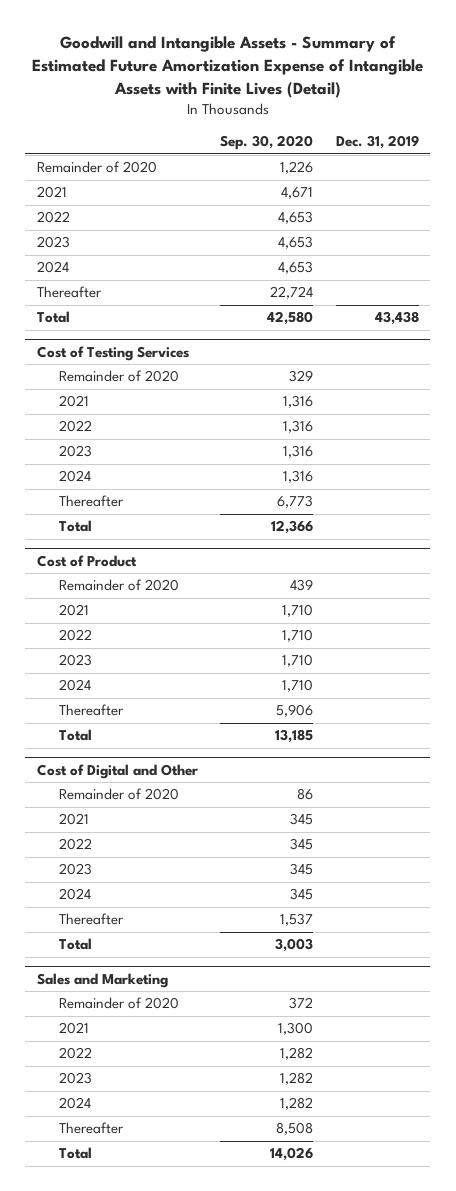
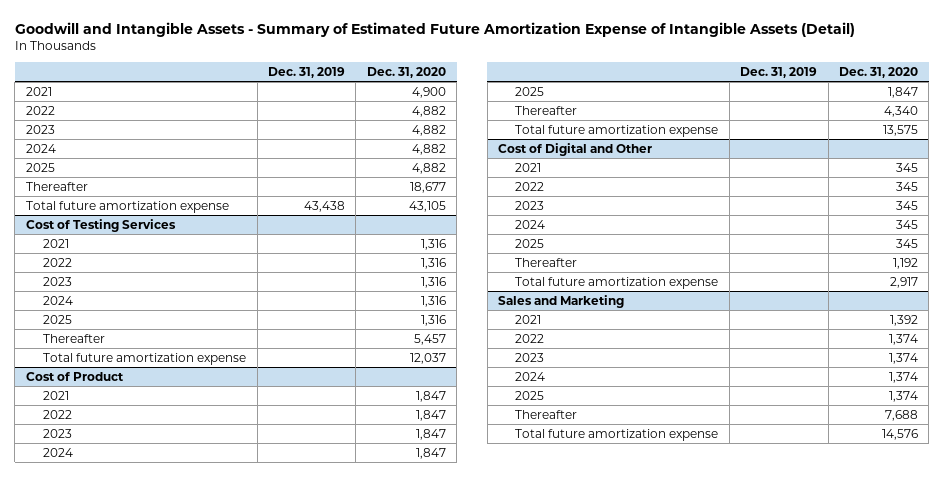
[31,36,423,99] Goodwill and Intangible Assets - Summary of Estimated Future Amortization Expense of Intangible Assets with Finite Lives (Detail) -> [14,21,855,37] Goodwill and Intangible Assets - Summary of Estimated Future Amortization Expense of Intangible Assets (Detail)
[220,135,314,151] Sep. 30, 2020 -> none
none -> [366,67,446,79] Dec. 31, 2020
[36,161,157,174] Remainder of 2020 -> none
none -> [25,162,55,172] 2025
[36,311,70,324] Total -> [25,200,229,213] Total future amortization expense
[59,370,180,383] Remainder of 2020 -> none
none -> [43,314,73,324] 2025
[59,520,93,533] Total -> [43,352,247,365] Total future amortization expense
[59,579,180,592] Remainder of 2020 -> none
none -> [515,86,545,96] 2025
[59,729,93,742] Total -> [515,124,719,137] Total future amortization expense
[59,788,180,801] Remainder of 2020 -> none
none -> [515,238,545,248] 2025
[59,938,93,951] Total -> [515,276,719,289] Total future amortization expense
[59,997,180,1010] Remainder of 2020 -> none
none -> [515,390,545,400] 2025
[59,1147,93,1160] Total -> [515,428,719,441] Total future amortization expense

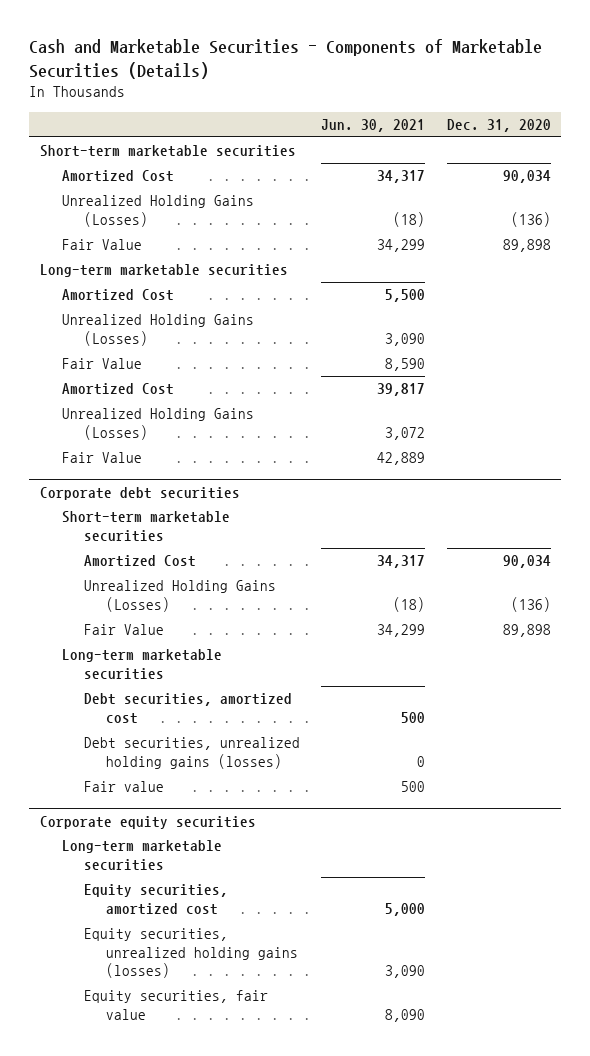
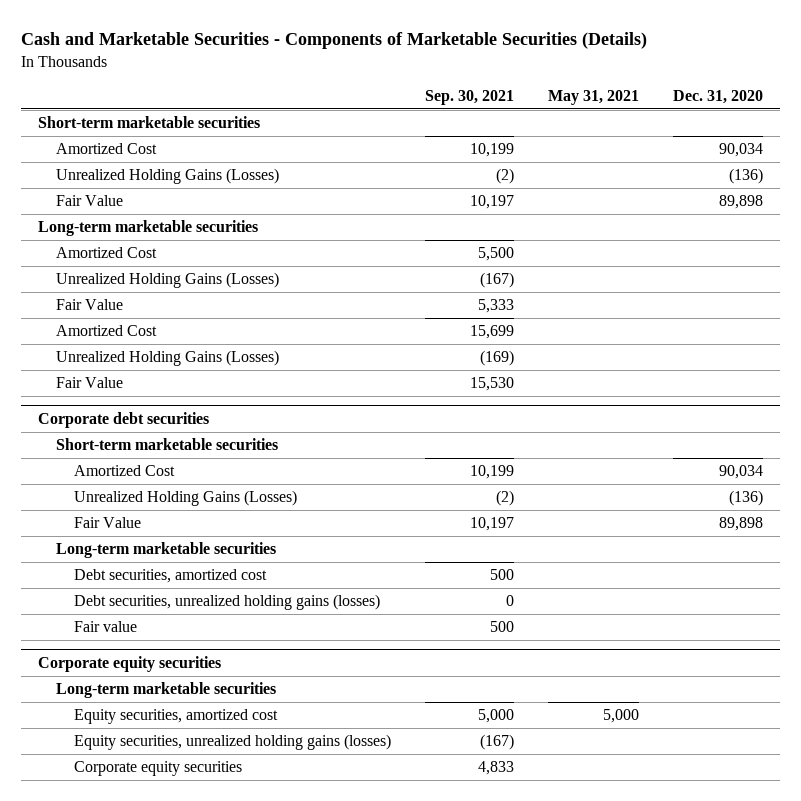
[321,118,426,132] Jun. 30, 2021 -> none
none -> [425,89,515,105] Sep. 30, 2021
none -> [548,89,640,105] May 31, 2021
[83,990,268,1020] Equity securities, fair value -> [74,761,243,777] Corporate equity securities

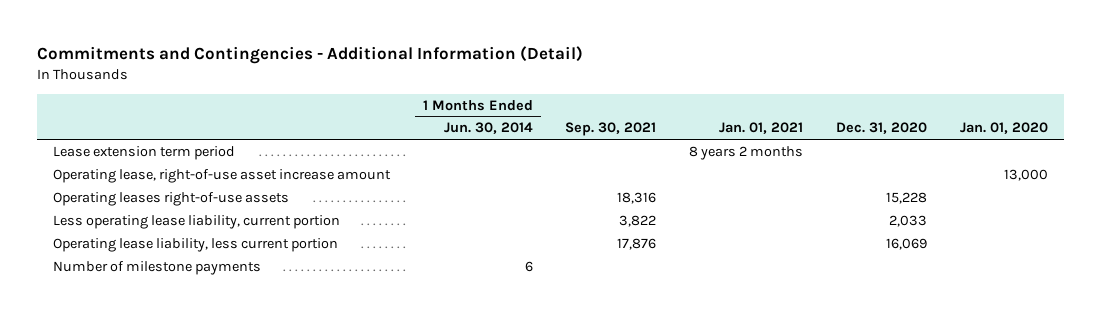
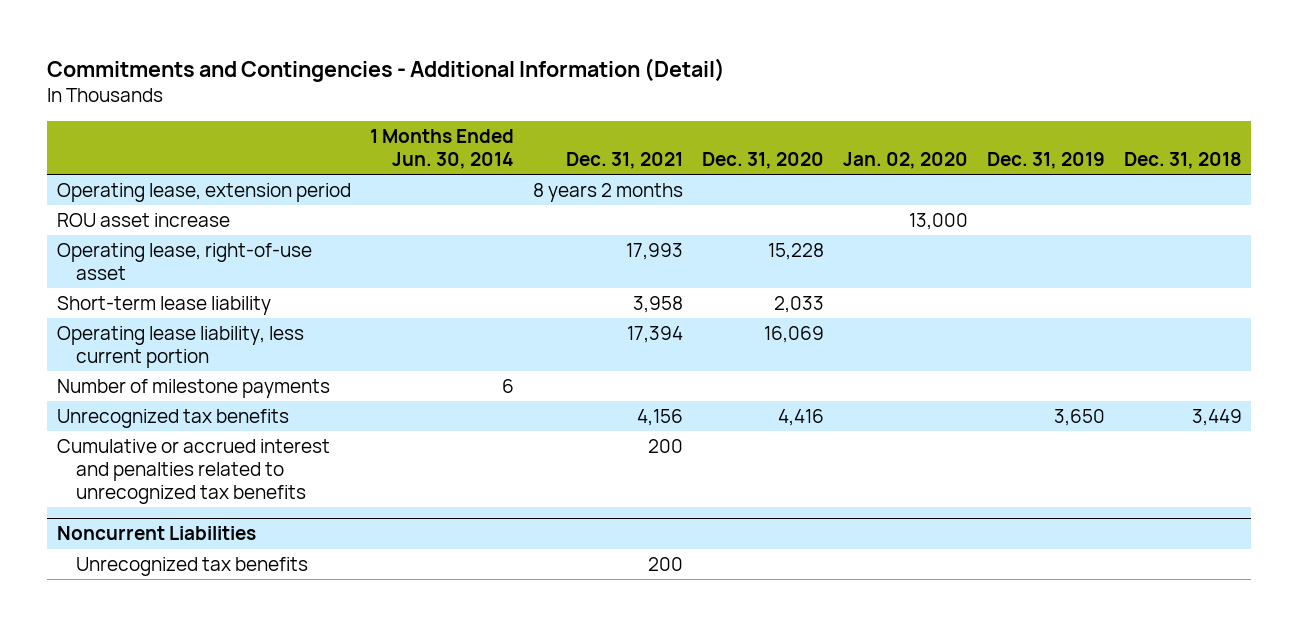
[565,122,657,137] Sep. 30, 2021 -> none
[719,122,804,135] Jan. 01, 2021 -> none
[959,122,1048,135] Jan. 01, 2020 -> none
none -> [565,152,683,170] Dec. 31, 2021
none -> [842,152,968,170] Jan. 02, 2020
none -> [986,152,1105,170] Dec. 31, 2019
none -> [1123,152,1242,170] Dec. 31, 2018
[53,145,236,160] Lease extension term period -> [56,182,351,202] Operating lease, extension period
[53,168,392,183] Operating lease, right-of-use asset increase amount -> [56,212,230,227] ROU asset increase
[53,191,290,206] Operating leases right-of-use assets -> [56,242,312,281] Operating lease, right-of-use asset
[53,214,341,229] Less operating lease liability, current portion -> [56,295,271,315] Short-term lease liability
none -> [56,408,289,428] Unrecognized tax benefits
none -> [56,438,330,505] Cumulative or accrued interest and penalties related to unrecognized tax benefits
none -> [56,526,256,541] Noncurrent Liabilities
none -> [75,556,308,576] Unrecognized tax benefits

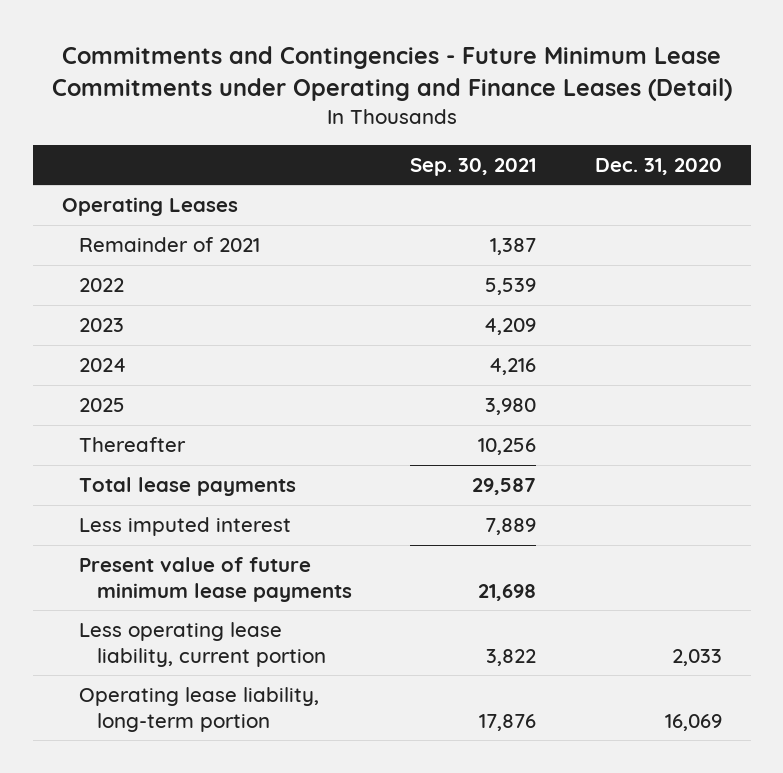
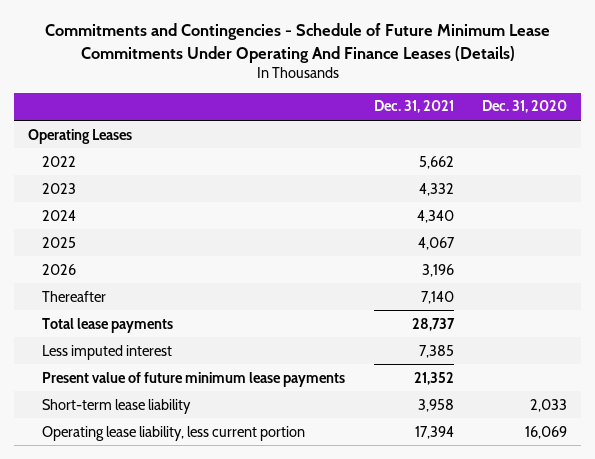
[51,46,732,102] Commitments and Contingencies - Future Minimum Lease Commitments under Operating and Finance Leases (Detail) -> [44,23,550,63] Commitments and Contingencies - Schedule of Future Minimum Lease Commitments Under Operating And Finance Leases (Details)
[410,157,537,176] Sep. 30, 2021 -> none
none -> [373,100,454,114] Dec. 31, 2021
[79,237,261,253] Remainder of 2021 -> none
none -> [42,263,77,275] 2026
[79,622,327,667] Less operating lease liability, current portion -> [42,398,192,414] Short-term lease liability
[79,687,320,732] Operating lease liability, long-term portion -> [42,425,306,441] Operating lease liability, less current portion

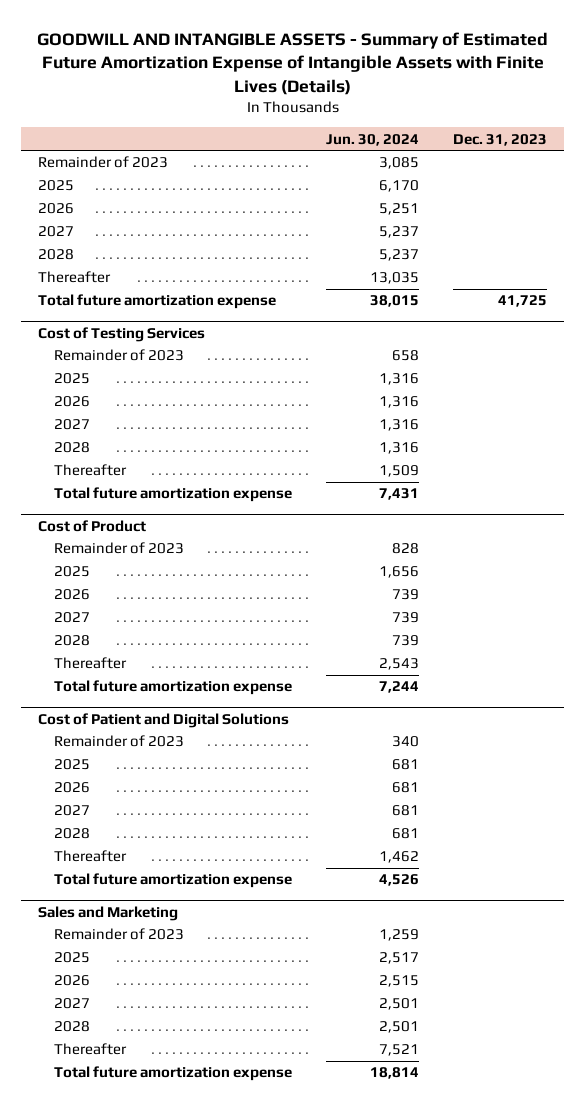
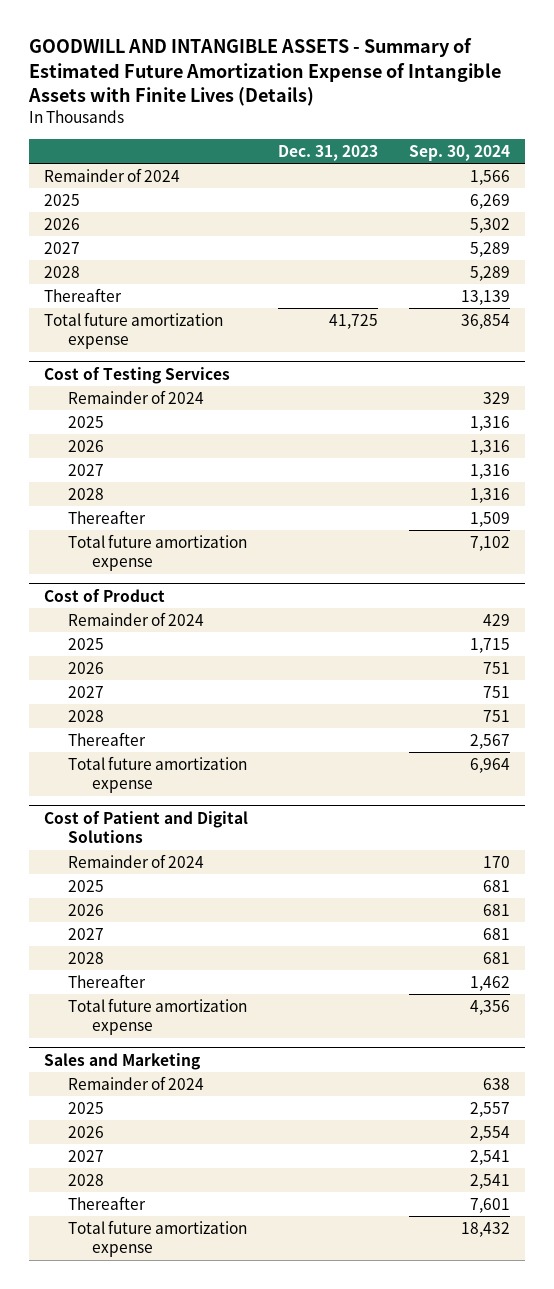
[326,133,420,146] Jun. 30, 2024 -> none
none -> [408,144,510,161] Sep. 30, 2024
[38,156,169,169] Remainder of 2023 -> [44,167,181,182] Remainder of 2024
[54,349,185,362] Remainder of 2023 -> [67,389,204,404] Remainder of 2024
[54,542,185,555] Remainder of 2023 -> [67,611,204,626] Remainder of 2024
[54,735,185,748] Remainder of 2023 -> [67,853,204,868] Remainder of 2024
[54,928,185,941] Remainder of 2023 -> [67,1075,204,1090] Remainder of 2024

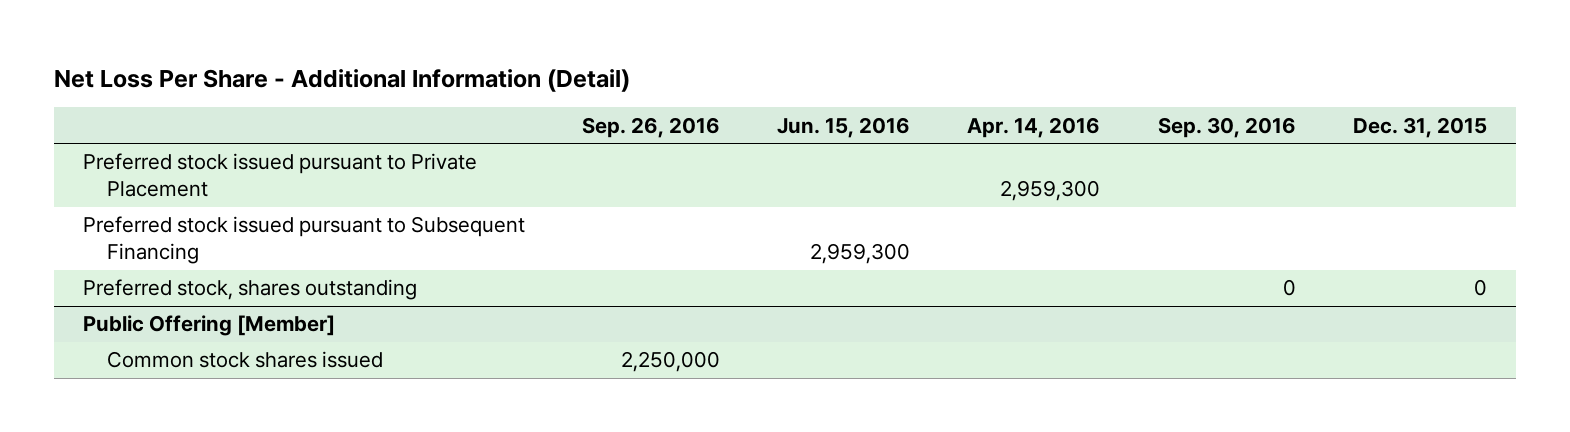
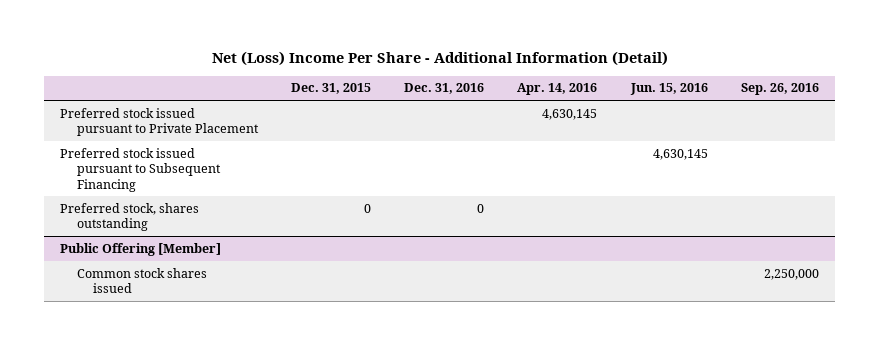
[54,68,631,92] Net Loss Per Share - Additional Information (Detail) -> [211,51,668,67] Net (Loss) Income Per Share - Additional Information (Detail)
[1157,116,1296,138] Sep. 30, 2016 -> none
none -> [404,83,485,95] Dec. 31, 2016
[1000,180,1101,202] 2,959,300 -> [542,108,598,120] 4,630,145
[810,243,911,265] 2,959,300 -> [652,148,708,160] 4,630,145

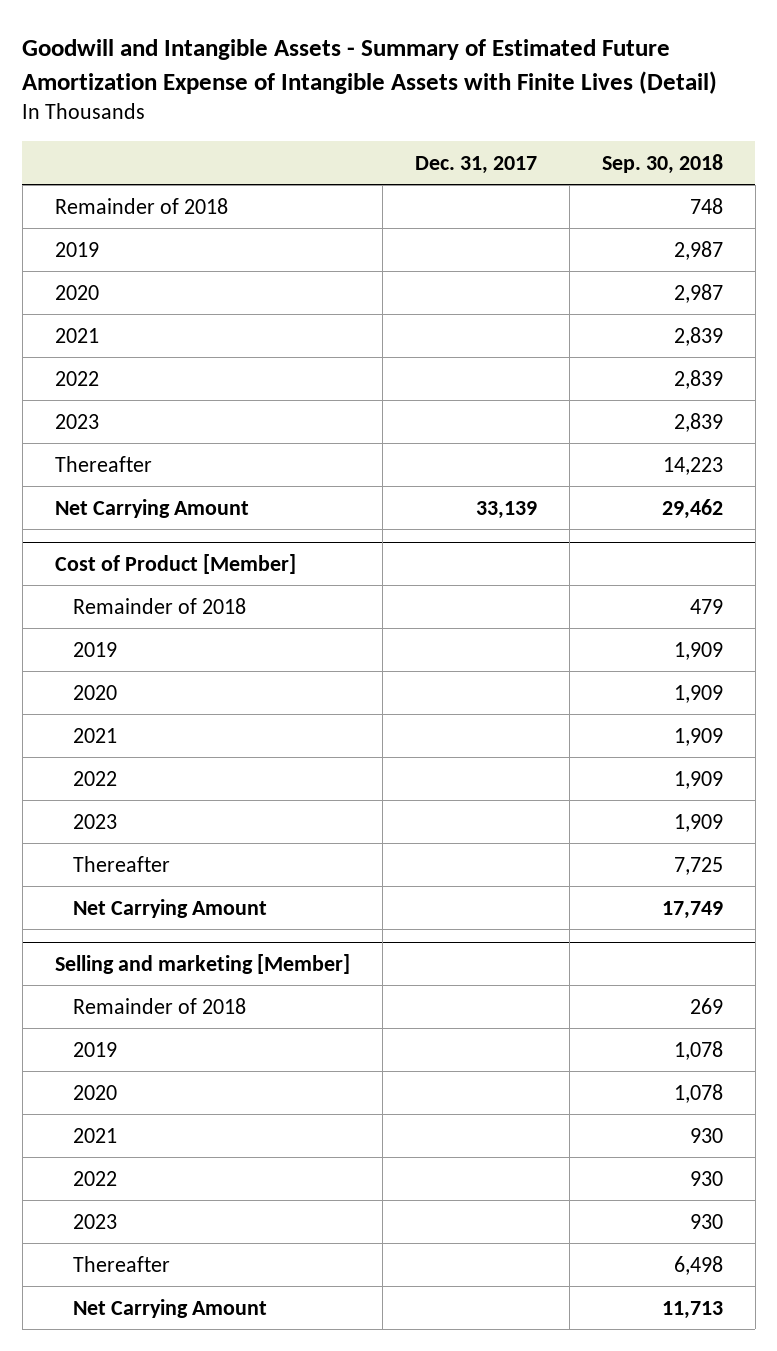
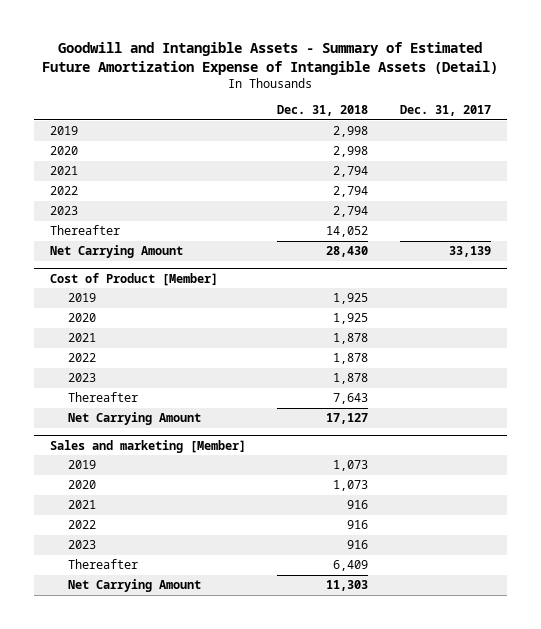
[22,38,718,94] Goodwill and Intangible Assets - Summary of Estimated Future Amortization Expense of Intangible Assets with Finite Lives (Detail) -> [42,41,499,75] Goodwill and Intangible Assets - Summary of Estimated Future Amortization Expense of Intangible Assets (Detail)
[601,153,723,174] Sep. 30, 2018 -> none
none -> [277,105,369,117] Dec. 31, 2018
[54,197,228,214] Remainder of 2018 -> none
[73,597,247,614] Remainder of 2018 -> none
[73,997,247,1014] Remainder of 2018 -> none
[54,953,350,974] Selling and marketing [Member] -> [49,439,246,453] Sales and marketing [Member]

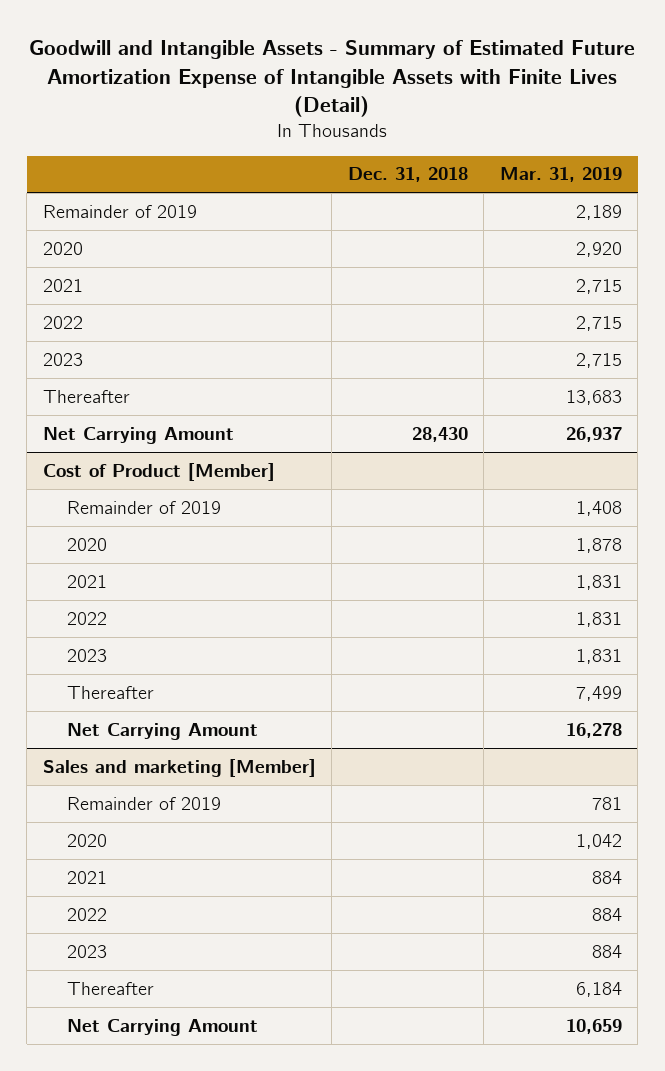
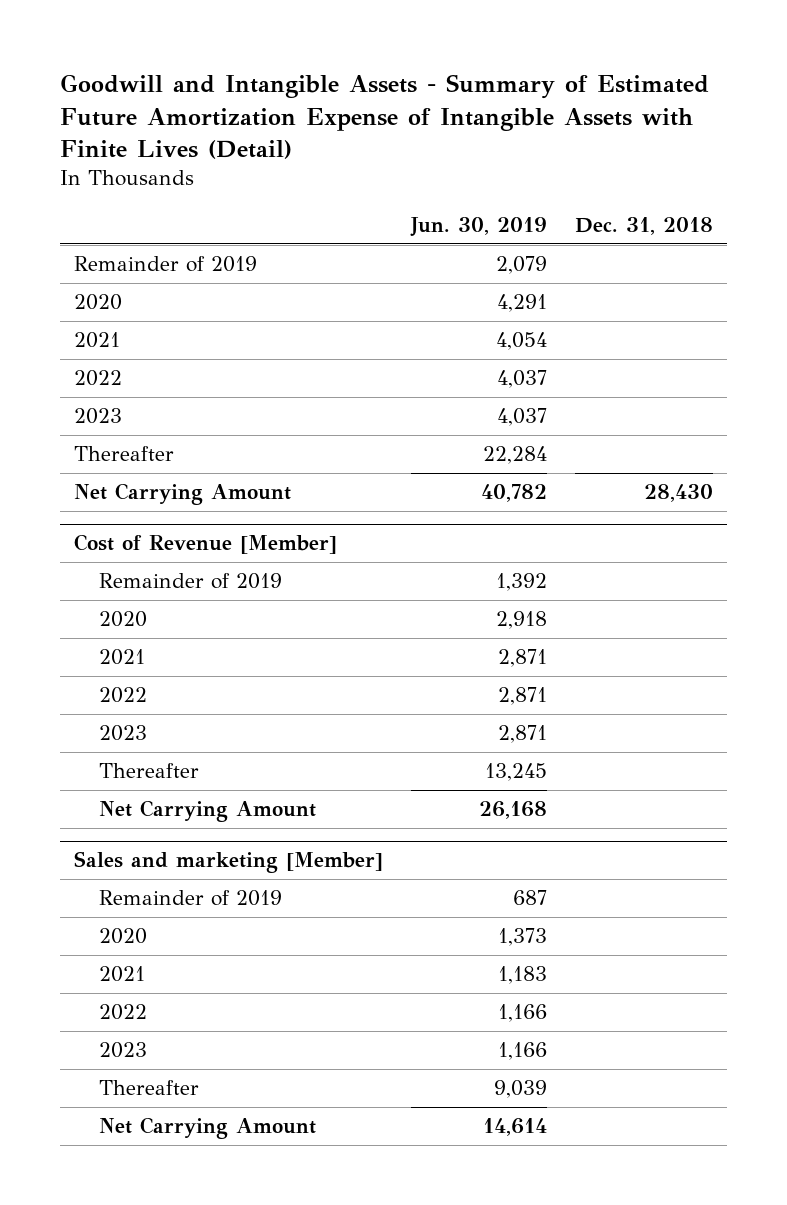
[499,167,622,183] Mar. 31, 2019 -> none
none -> [410,216,548,237] Jun. 30, 2019
[42,462,275,481] Cost of Product [Member] -> [74,534,338,555] Cost of Revenue [Member]

